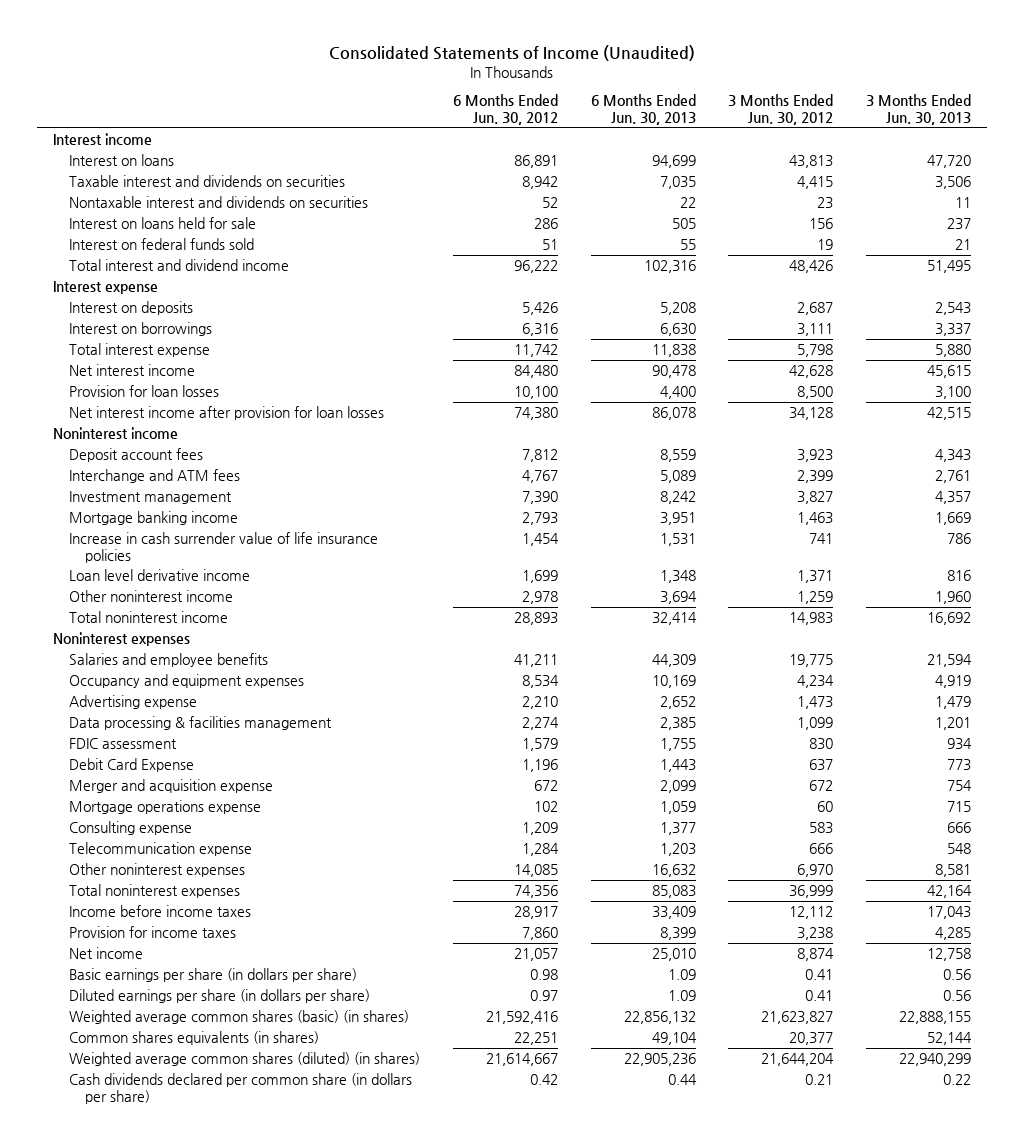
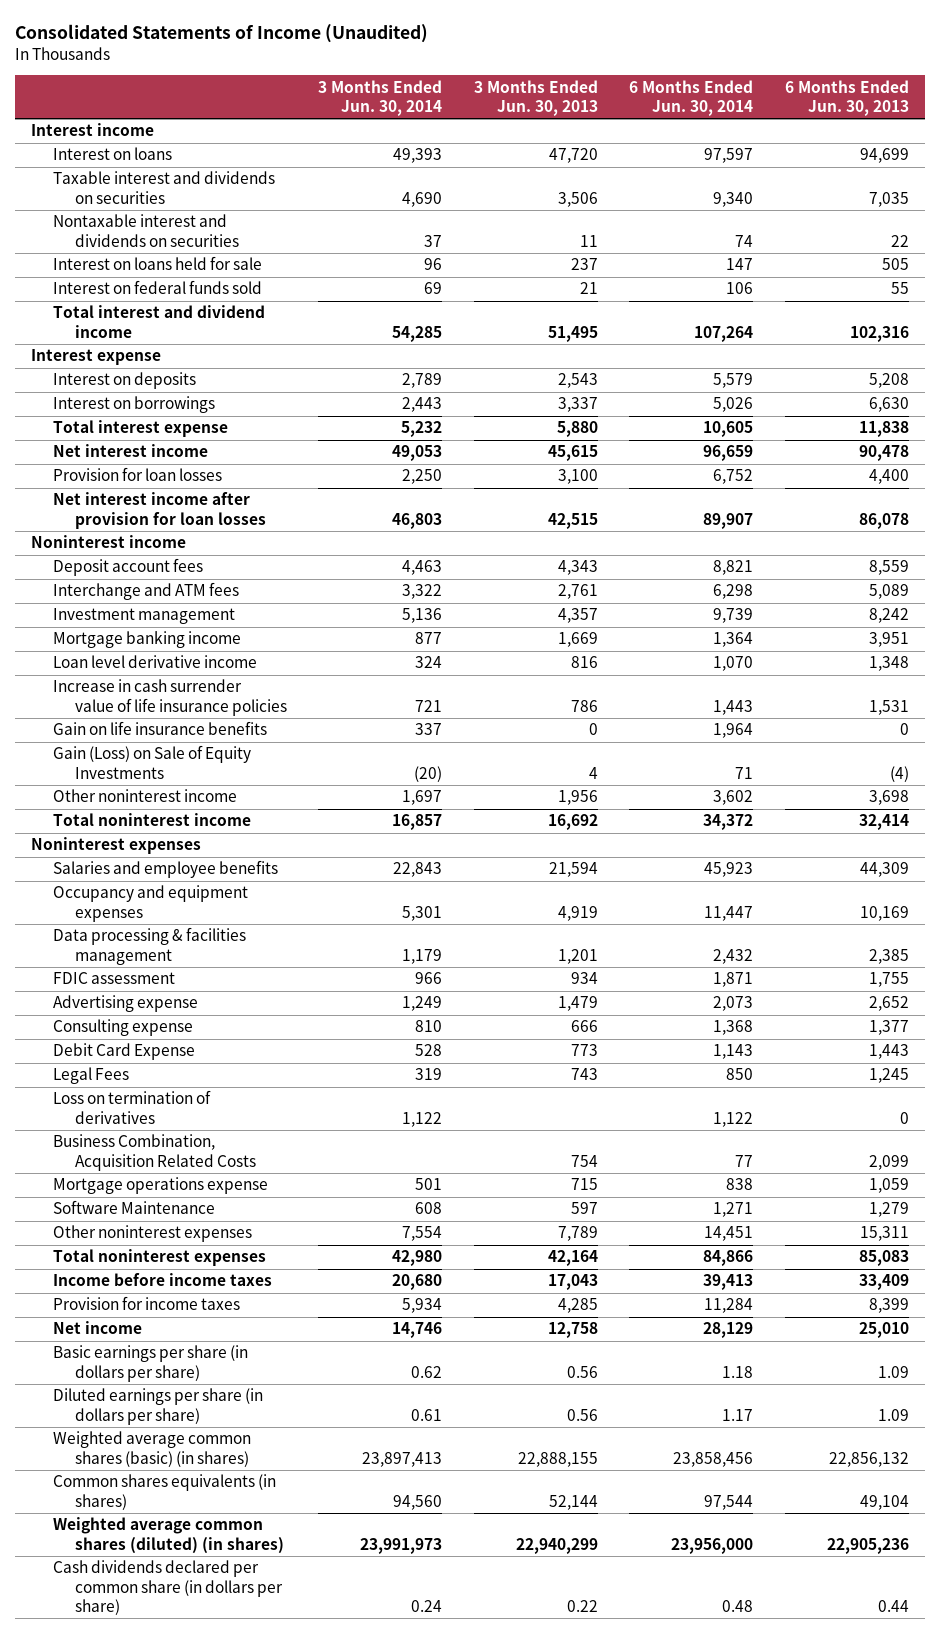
[452,94,558,126] 6 Months Ended Jun. 30, 2012 -> none
[728,94,834,126] 3 Months Ended Jun. 30, 2012 -> none
none -> [318,79,443,116] 3 Months Ended Jun. 30, 2014
none -> [629,79,754,116] 6 Months Ended Jun. 30, 2014
[69,532,379,563] Increase in cash surrender value of life insurance policies -> [52,679,287,716] Increase in cash surrender value of life insurance policies
none -> [52,721,267,736] Gain on life insurance benefits
none -> [52,745,251,779] Gain (Loss) on Sale of Equity Investments
[659,591,697,605] 3,694 -> [868,790,909,806] 3,698
[934,591,971,605] 1,960 -> [557,790,598,806] 1,956
[69,695,198,710] Advertising expense -> [52,995,198,1013] Advertising expense
[69,821,193,836] Consulting expense -> [52,1019,193,1037] Consulting expense
none -> [52,1067,129,1085] Legal Fees
none -> [52,1090,211,1124] Loss on termination of derivatives
[69,779,274,794] Merger and acquisition expense -> [52,1134,256,1171] Business Combination, Acquisition Related Costs
[69,842,253,857] Telecommunication expense -> none
none -> [52,1200,215,1215] Software Maintenance
[651,864,696,878] 16,632 -> [859,1226,909,1242] 15,311
[934,864,971,878] 8,581 -> [557,1226,598,1242] 7,789

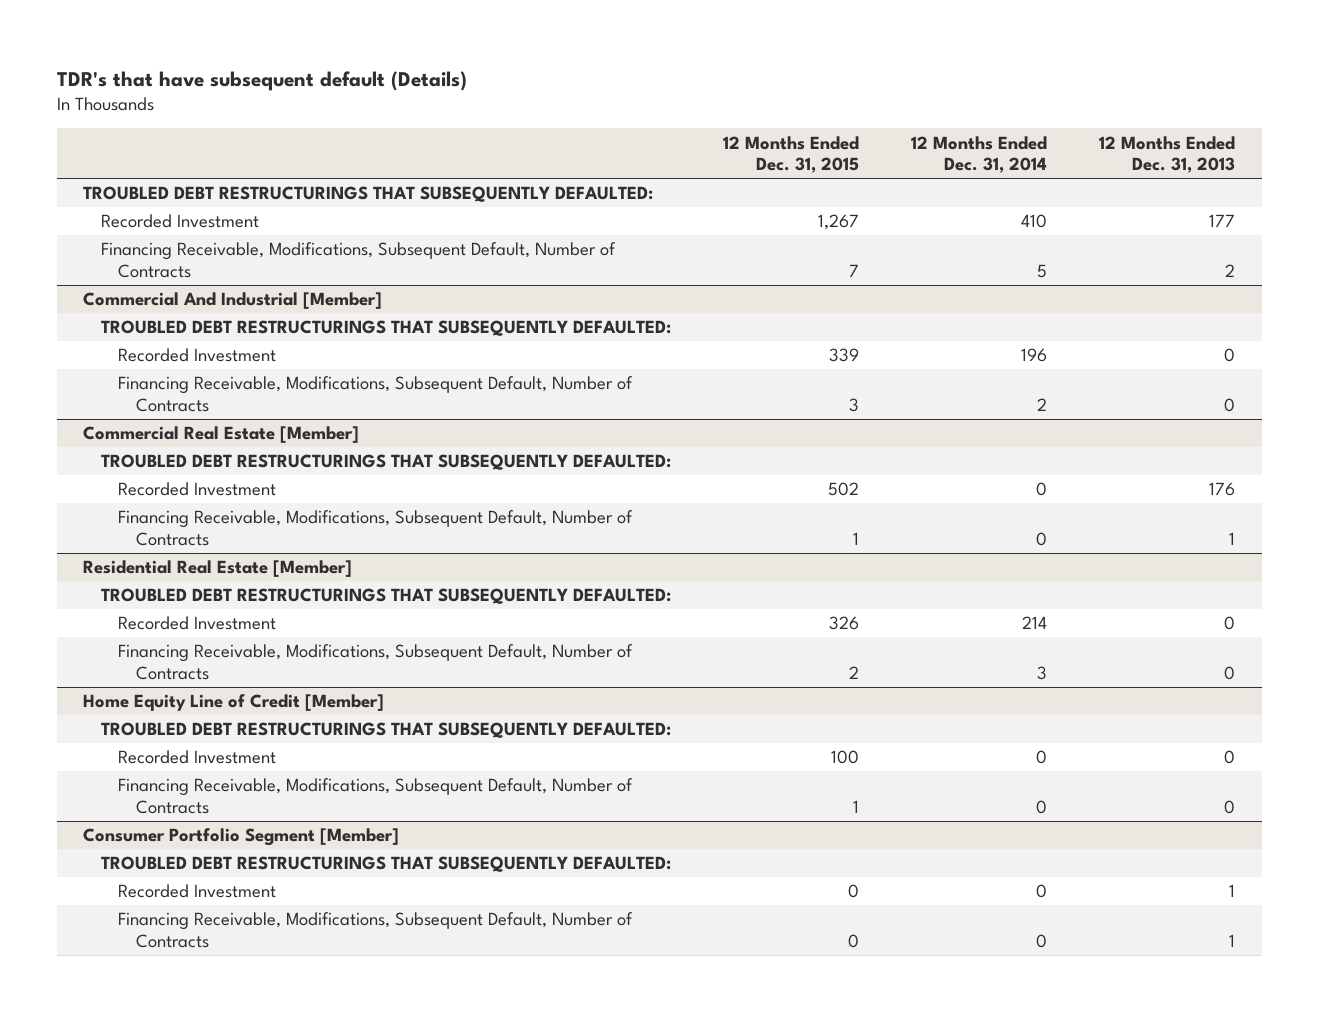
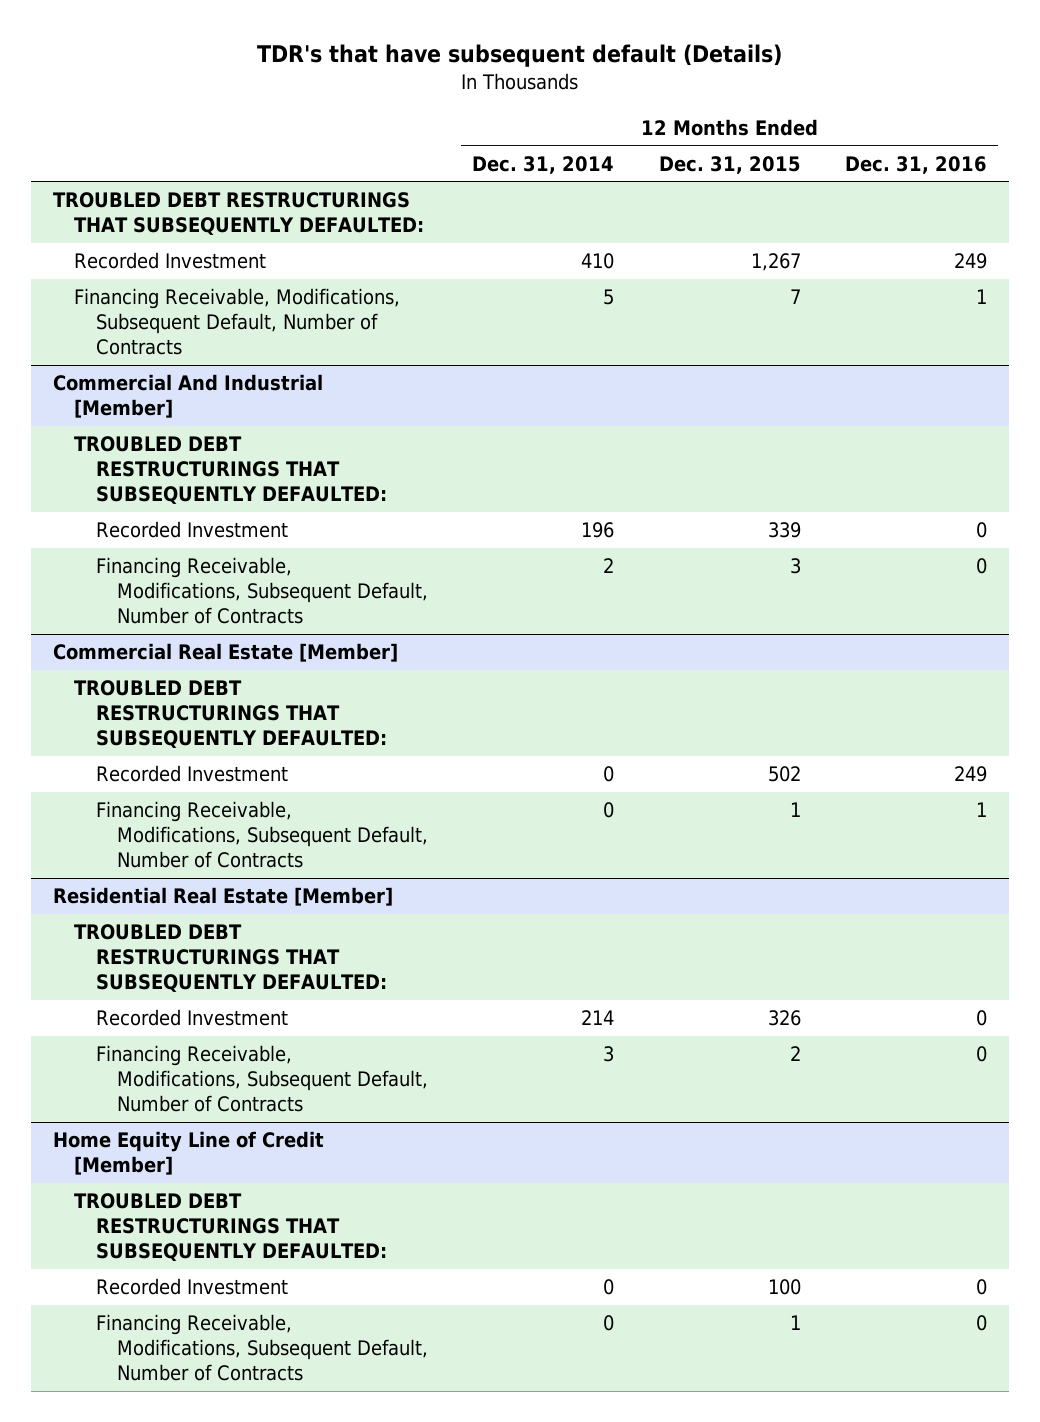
[1099,135,1236,174] 12 Months Ended Dec. 31, 2013 -> none
none -> [844,155,987,174] Dec. 31, 2016
[83,828,400,847] Consumer Portfolio Segment [Member] -> none
[100,856,671,873] TROUBLED DEBT RESTRUCTURINGS THAT SUBSEQUENTLY DEFAULTED: -> none
[118,884,277,899] Recorded Investment -> none
[118,912,634,948] Financing Receivable, Modifications, Subsequent Default, Number of Contracts -> none

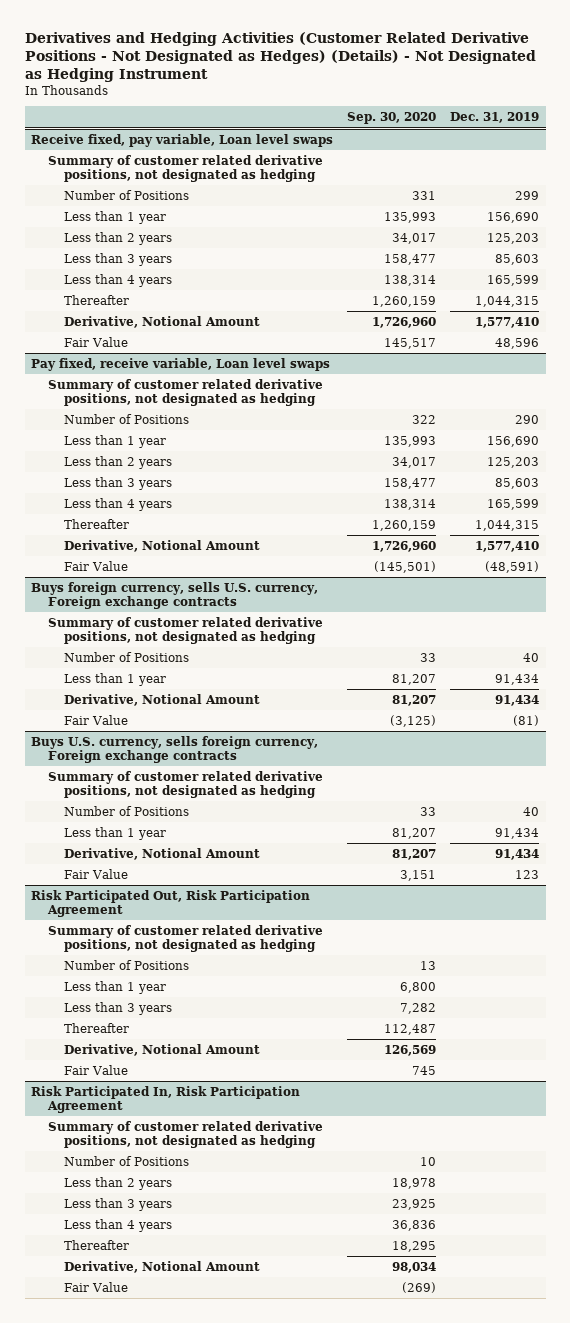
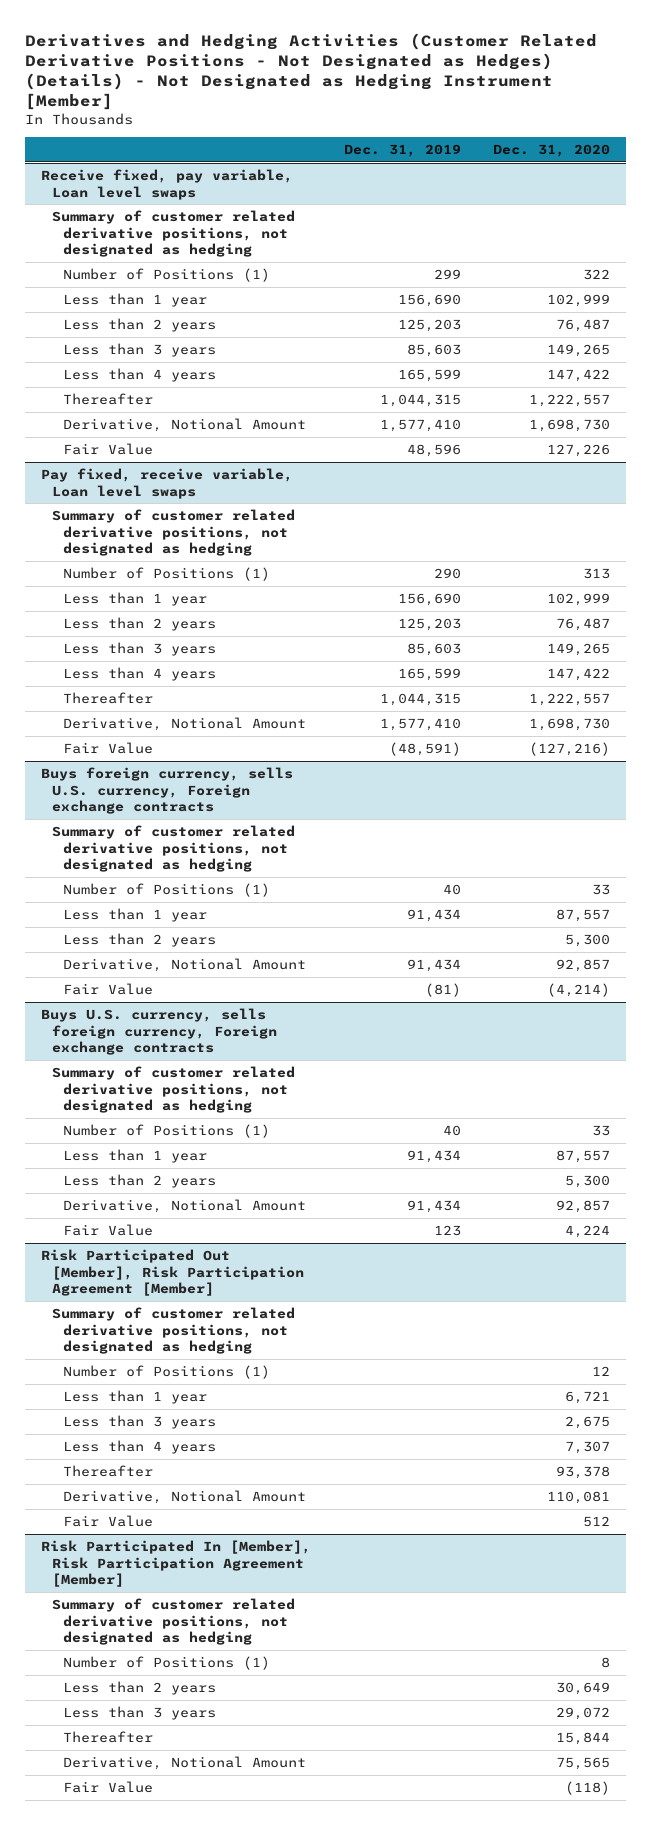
[24,31,536,82] Derivatives and Hedging Activities (Customer Related Derivative Positions - Not Designated as Hedges) (Details) - Not Designated as Hedging Instrument -> [25,32,598,111] Derivatives and Hedging Activities (Customer Related Derivative Positions - Not Designated as Hedges) (Details) - Not Designated as Hedging Instrument [Member]
[347,112,437,125] Sep. 30, 2020 -> none
none -> [492,143,610,157] Dec. 31, 2020
[63,189,189,200] Number of Positions -> [63,268,271,283] Number of Positions (1)
[63,413,189,424] Number of Positions -> [63,567,271,582] Number of Positions (1)
[63,651,189,662] Number of Positions -> [63,883,271,898] Number of Positions (1)
none -> [63,933,217,948] Less than 2 years
[63,805,189,816] Number of Positions -> [63,1124,271,1139] Number of Positions (1)
none -> [63,1174,217,1189] Less than 2 years
[31,889,311,917] Risk Participated Out, Risk Participation Agreement -> [41,1249,305,1297] Risk Participated Out [Member], Risk Participation Agreement [Member]
[63,959,189,970] Number of Positions -> [63,1365,271,1380] Number of Positions (1)
none -> [63,1440,217,1455] Less than 4 years
[31,1085,301,1113] Risk Participated In, Risk Participation Agreement -> [41,1540,312,1588] Risk Participated In [Member], Risk Participation Agreement [Member]
[63,1155,189,1166] Number of Positions -> [63,1656,271,1671] Number of Positions (1)
[63,1218,172,1232] Less than 4 years -> none

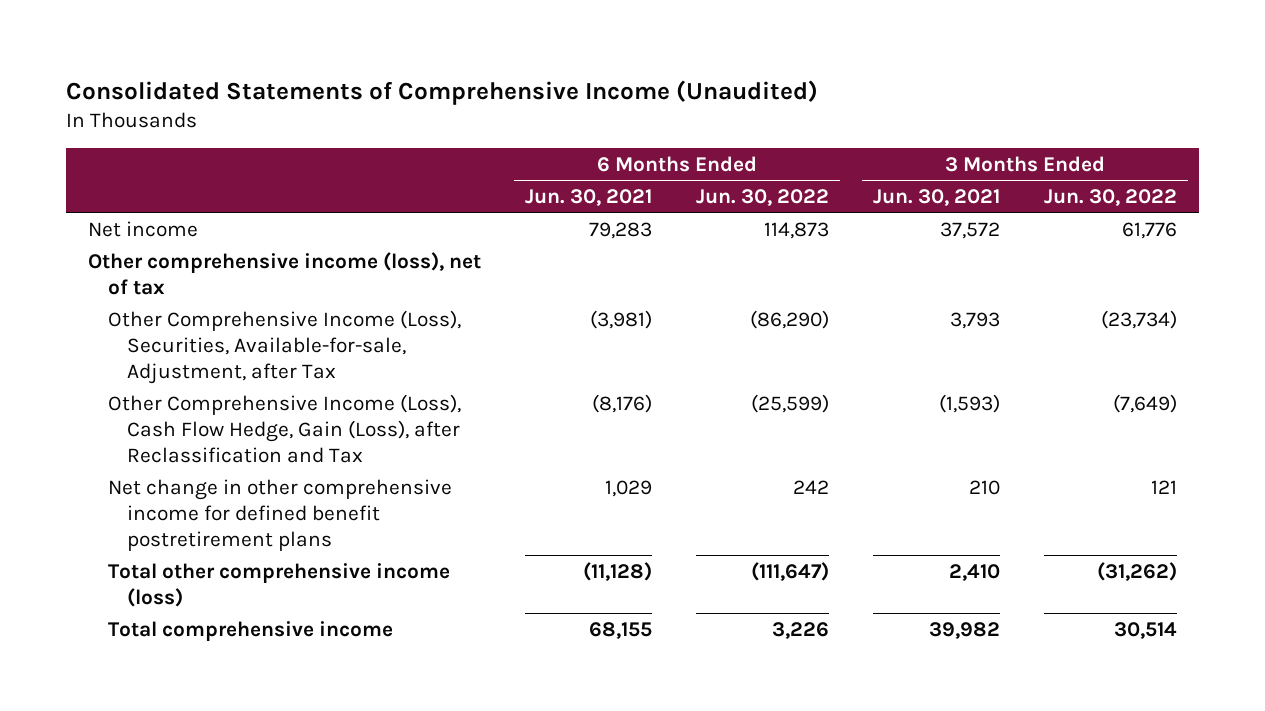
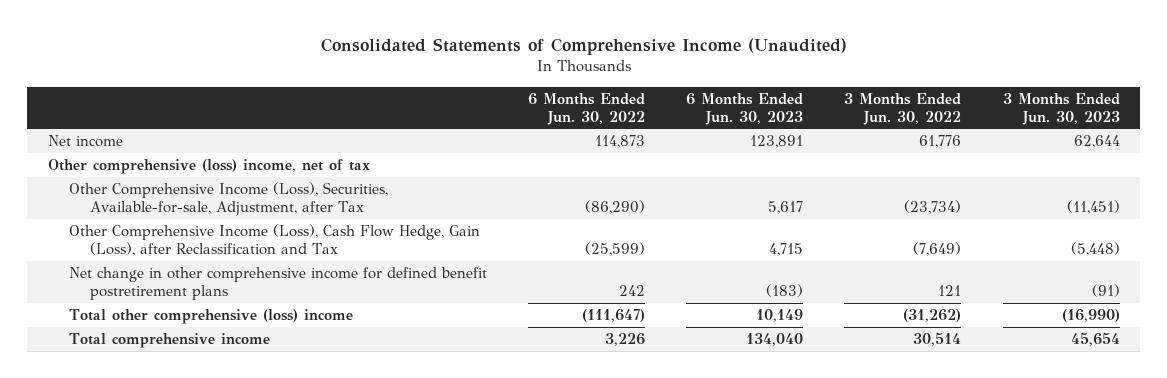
[524,188,652,206] Jun. 30, 2021 -> none
[872,188,1000,206] Jun. 30, 2021 -> none
none -> [686,92,804,125] 6 Months Ended Jun. 30, 2023
none -> [1002,92,1120,125] 3 Months Ended Jun. 30, 2023
[87,251,481,295] Other comprehensive income (loss), net of tax -> [47,159,370,175] Other comprehensive (loss) income, net of tax
[107,562,450,607] Total other comprehensive income (loss) -> [68,309,353,325] Total other comprehensive (loss) income

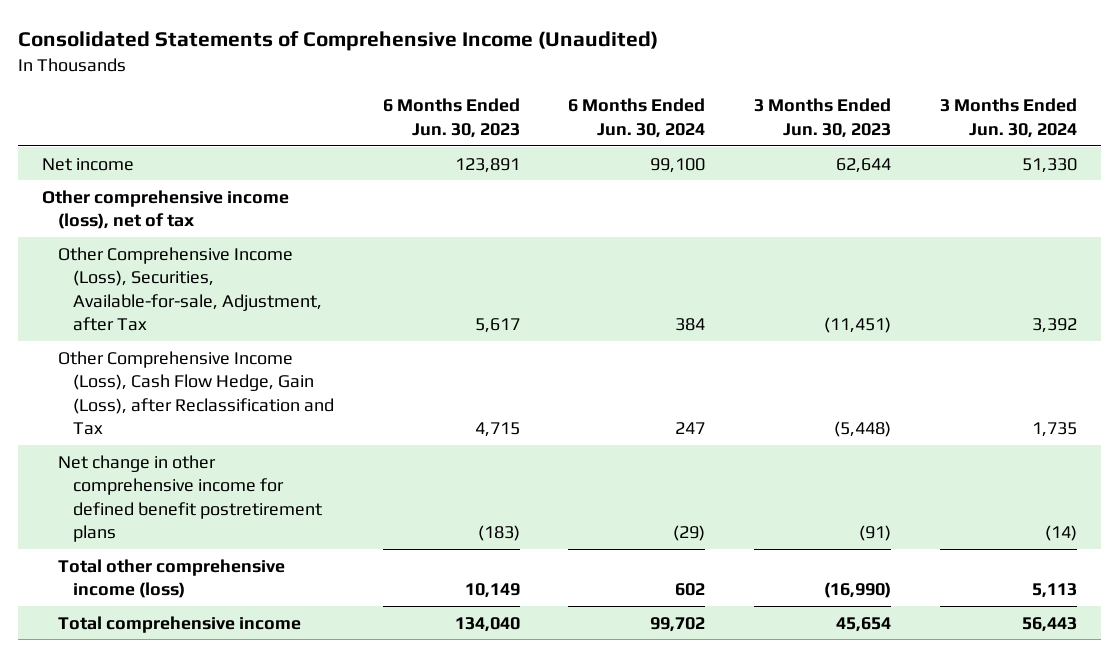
[527,92,645,125] 6 Months Ended Jun. 30, 2022 -> none
[844,92,962,125] 3 Months Ended Jun. 30, 2022 -> none
none -> [568,98,706,138] 6 Months Ended Jun. 30, 2024
none -> [940,98,1078,138] 3 Months Ended Jun. 30, 2024
[47,159,370,175] Other comprehensive (loss) income, net of tax -> [42,189,290,230] Other comprehensive income (loss), net of tax
[68,309,353,325] Total other comprehensive (loss) income -> [57,558,285,599] Total other comprehensive income (loss)

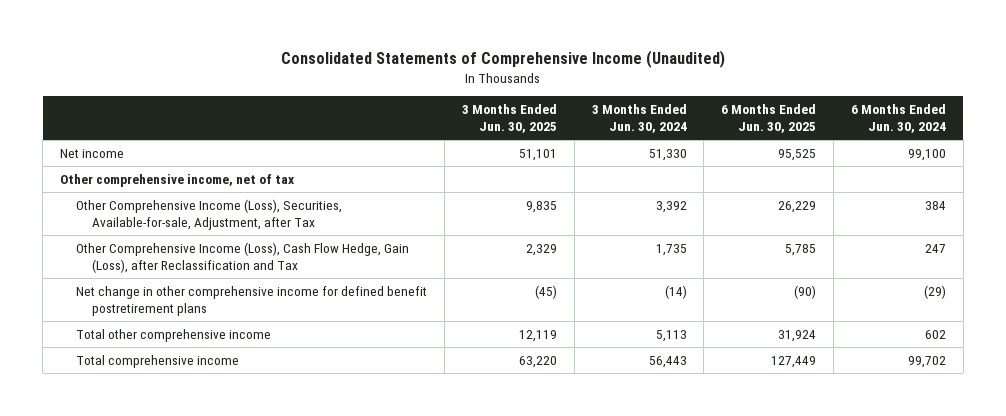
[382,98,520,138] 6 Months Ended Jun. 30, 2023 -> none
[754,98,892,138] 3 Months Ended Jun. 30, 2023 -> none
none -> [461,104,557,134] 3 Months Ended Jun. 30, 2025
none -> [721,104,817,134] 6 Months Ended Jun. 30, 2025
[42,189,290,230] Other comprehensive income (loss), net of tax -> [60,173,295,187] Other comprehensive income, net of tax
[57,558,285,599] Total other comprehensive income (loss) -> [76,328,272,342] Total other comprehensive income

